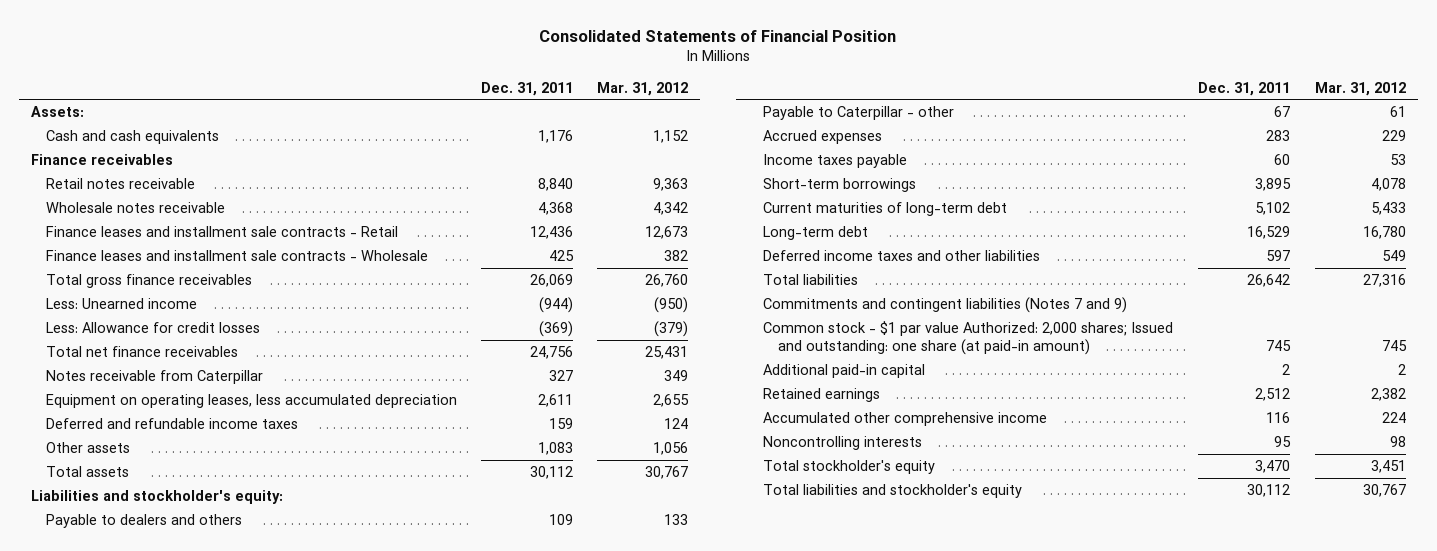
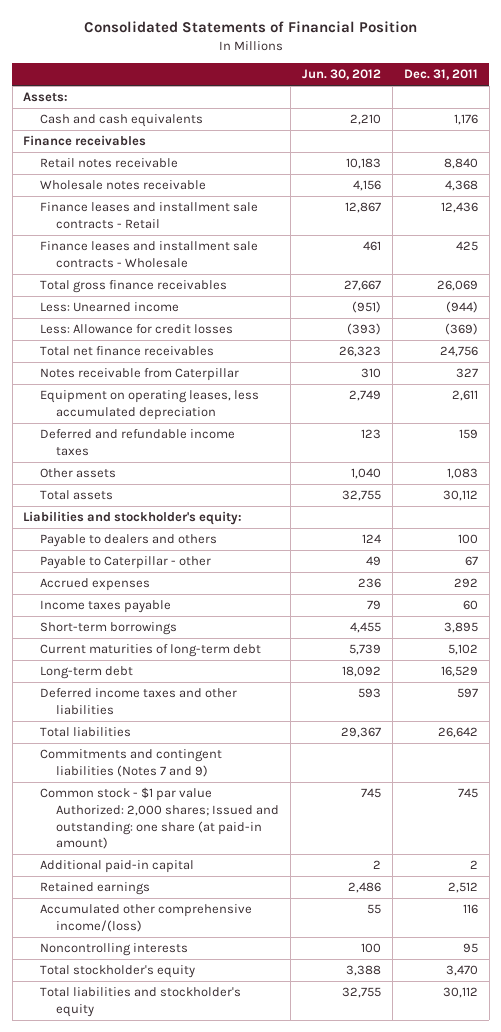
[597,81,689,96] Mar. 31, 2012 -> none
none -> [302,69,382,81] Jun. 30, 2012
[549,513,574,525] 109 -> [457,534,478,545] 100
[1266,129,1291,141] 283 -> [453,578,478,589] 292
[763,411,1048,426] Accumulated other comprehensive income -> [39,904,252,932] Accumulated other comprehensive income/(loss)

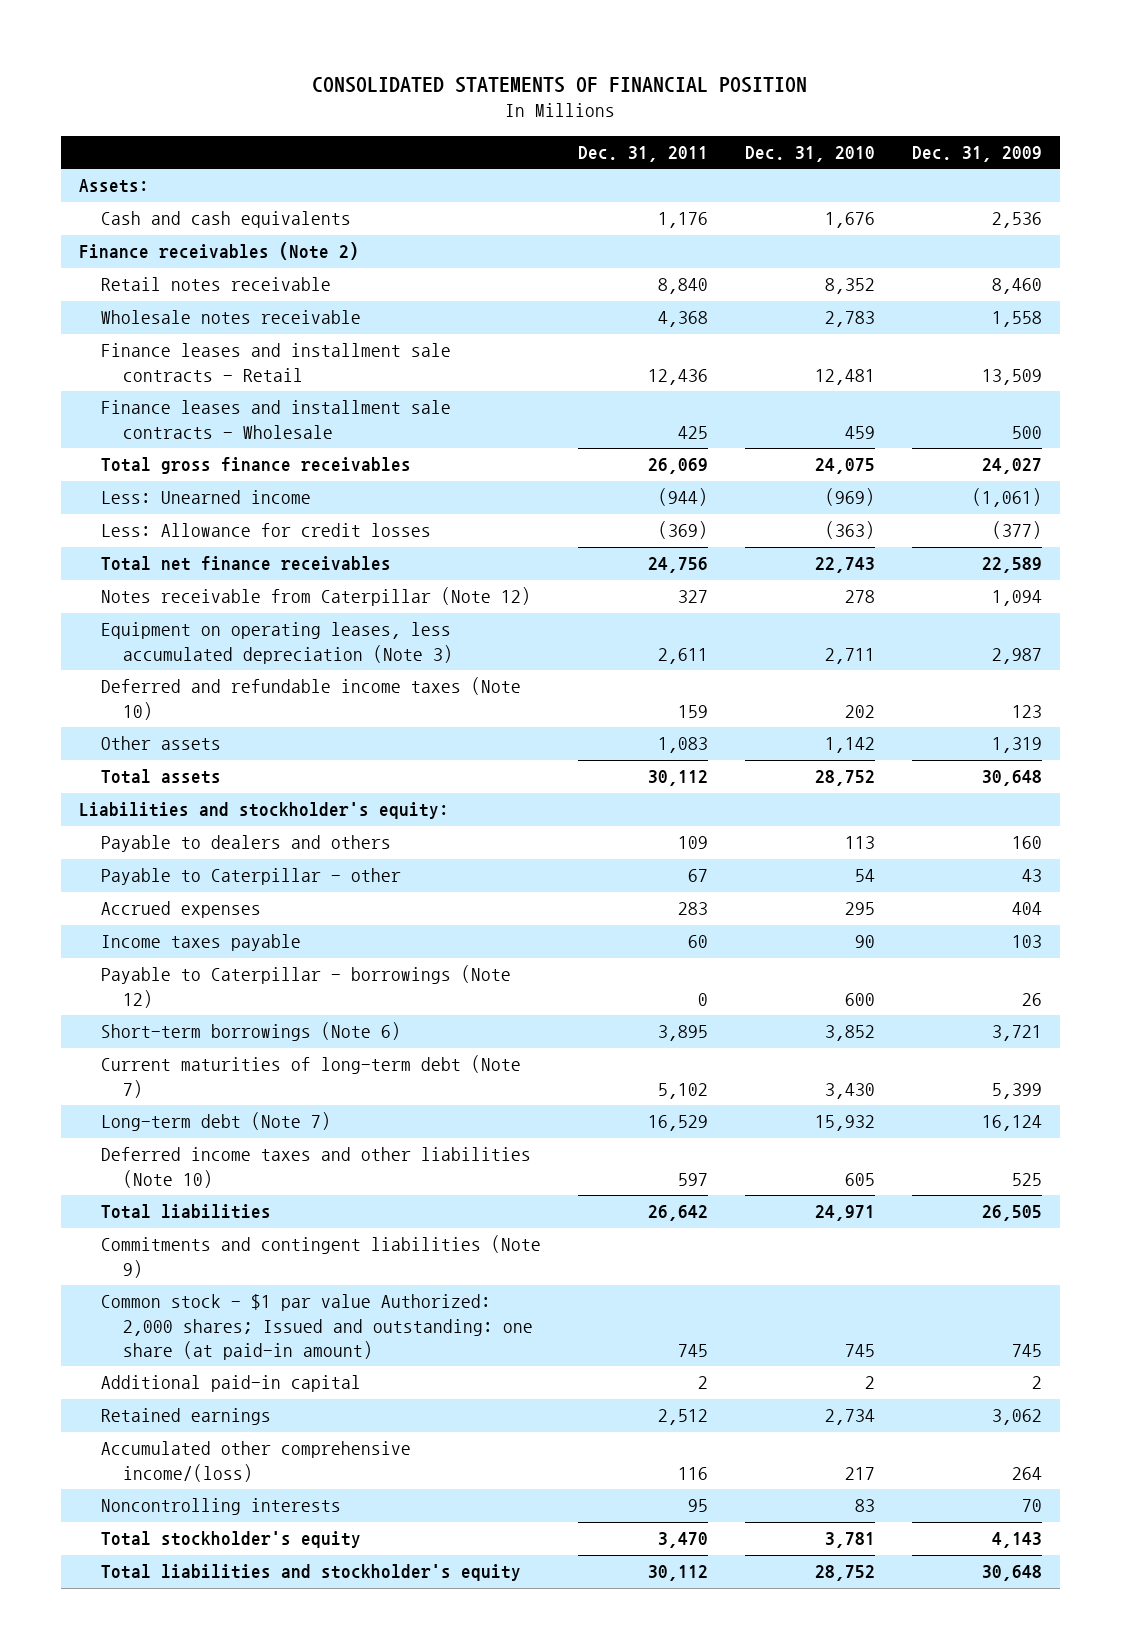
[83,21,417,34] Consolidated Statements of Financial Position -> [312,76,808,93] CONSOLIDATED STATEMENTS OF FINANCIAL POSITION
[302,69,382,81] Jun. 30, 2012 -> none
none -> [744,146,875,163] Dec. 31, 2010
none -> [911,146,1042,163] Dec. 31, 2009
[23,135,147,147] Finance receivables -> [79,242,360,261] Finance receivables (Note 2)
[39,368,239,382] Notes receivable from Caterpillar -> [101,587,532,607] Notes receivable from Caterpillar (Note 12)
[39,390,259,420] Equipment on operating leases, less accumulated depreciation -> [101,622,454,664] Equipment on operating leases, less accumulated depreciation (Note 3)
[39,429,235,456] Deferred and refundable income taxes -> [101,677,522,720] Deferred and refundable income taxes (Note 10)
[457,534,478,545] 100 -> [678,836,709,850] 109
[453,578,478,589] 292 -> [678,902,709,916] 283
none -> [101,965,512,1008] Payable to Caterpillar - borrowings (Note 12)
[39,622,177,636] Short-term borrowings -> [101,1022,402,1042] Short-term borrowings (Note 6)
[39,644,261,658] Current maturities of long-term debt -> [101,1055,522,1098] Current maturities of long-term debt (Note 7)
[39,666,133,680] Long-term debt -> [101,1112,332,1132] Long-term debt (Note 7)
[39,688,237,715] Deferred income taxes and other liabilities -> [101,1147,532,1188] Deferred income taxes and other liabilities (Note 10)
[39,749,222,777] Commitments and contingent liabilities (Notes 7 and 9) -> [101,1235,542,1278] Commitments and contingent liabilities (Note 9)

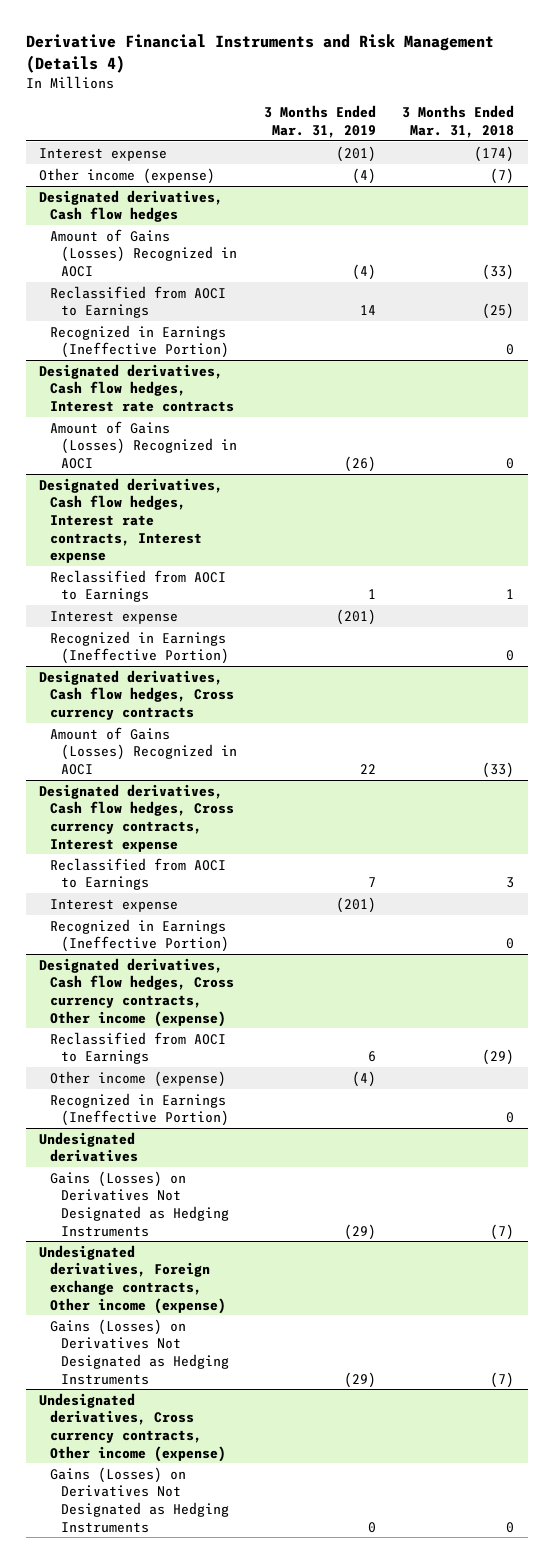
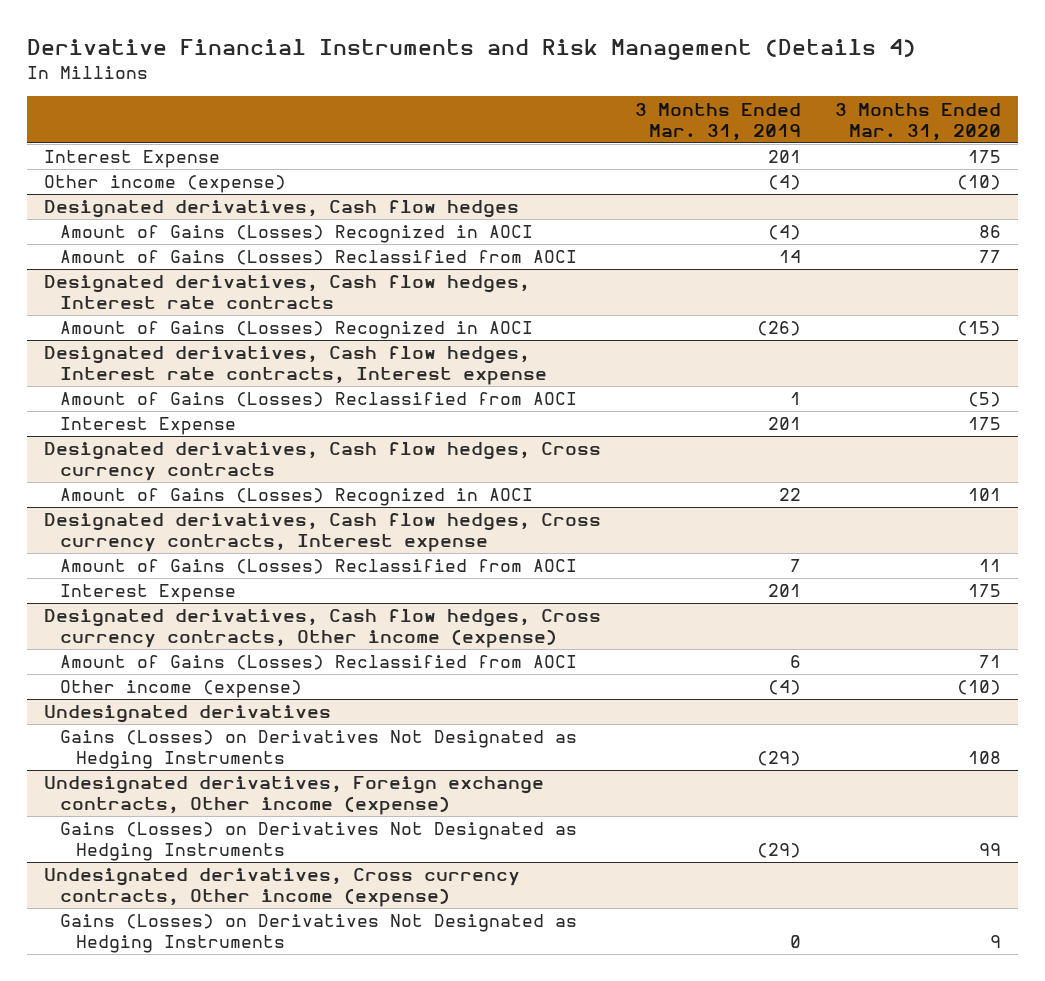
[402,105,515,138] 3 Months Ended Mar. 31, 2018 -> none
none -> [834,102,1001,141] 3 Months Ended Mar. 31, 2020
[39,147,168,161] Interest expense -> [44,150,221,169] Interest Expense
[335,145,376,162] (201) -> [768,150,802,164] 201
[50,324,230,359] Recognized in Earnings (Ineffective Portion) -> none
[50,285,227,319] Reclassified from AOCI to Earnings -> [60,250,578,266] Amount of Gains (Losses) Reclassified from AOCI
[50,630,230,665] Recognized in Earnings (Ineffective Portion) -> none
[50,569,227,603] Reclassified from AOCI to Earnings -> [60,392,578,408] Amount of Gains (Losses) Reclassified from AOCI
[50,610,179,624] Interest expense -> [60,417,237,436] Interest Expense
[335,608,376,625] (201) -> [768,417,802,431] 201
[50,918,230,953] Recognized in Earnings (Ineffective Portion) -> none
[50,857,227,891] Reclassified from AOCI to Earnings -> [60,559,578,575] Amount of Gains (Losses) Reclassified from AOCI
[50,898,179,912] Interest expense -> [60,584,237,603] Interest Expense
[335,896,376,913] (201) -> [768,584,802,598] 201
[50,1031,227,1065] Reclassified from AOCI to Earnings -> [60,655,578,671] Amount of Gains (Losses) Reclassified from AOCI
[50,1092,230,1127] Recognized in Earnings (Ineffective Portion) -> none

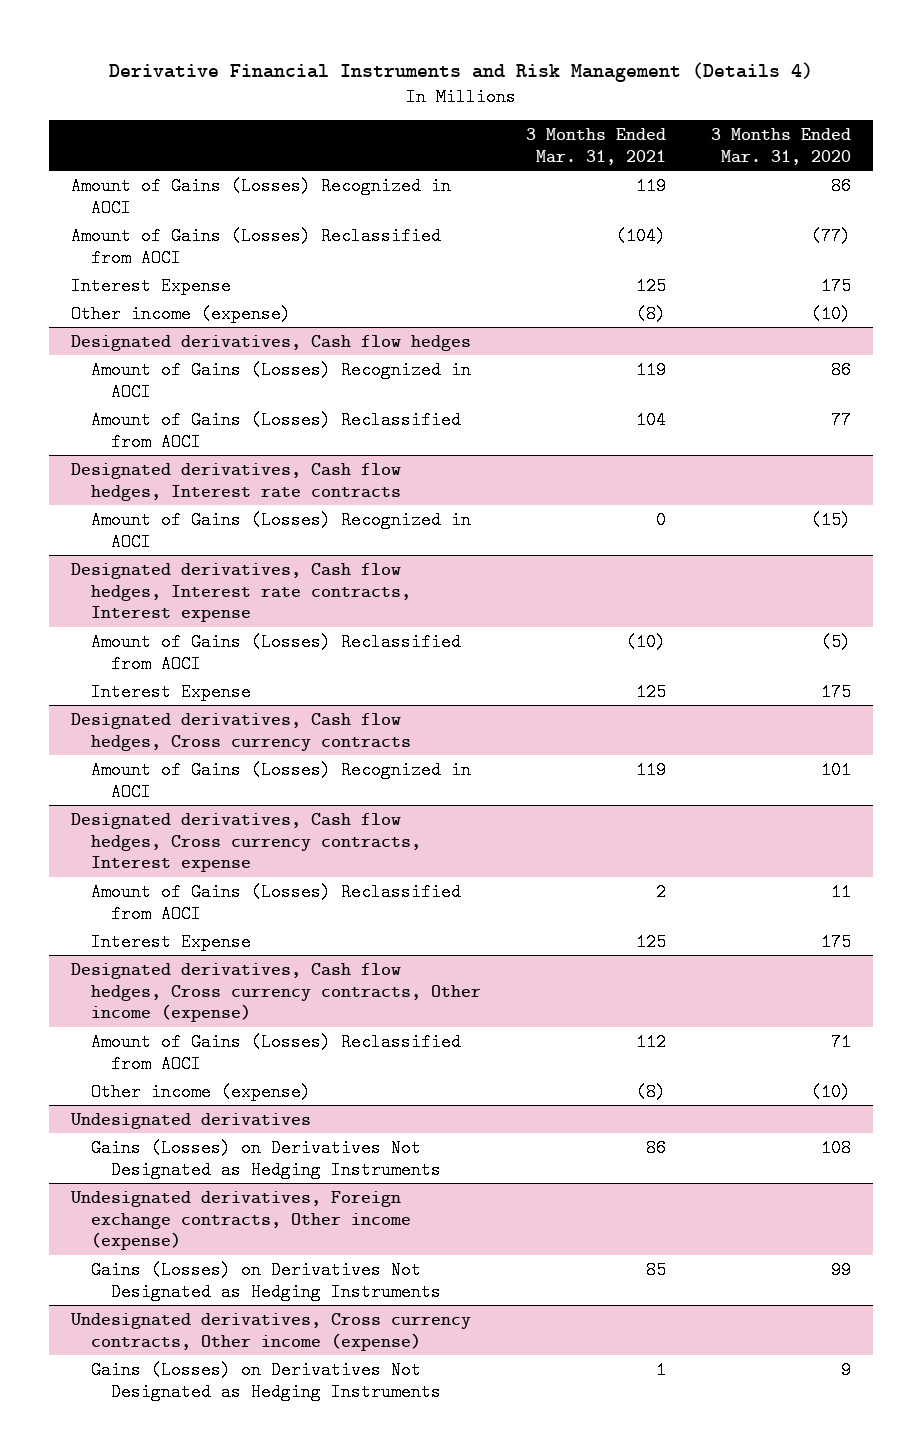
[635,102,802,141] 3 Months Ended Mar. 31, 2019 -> none
none -> [526,128,667,165] 3 Months Ended Mar. 31, 2021
none -> [71,176,452,217] Amount of Gains (Losses) Recognized in AOCI
none -> [71,226,442,267] Amount of Gains (Losses) Reclassified from AOCI

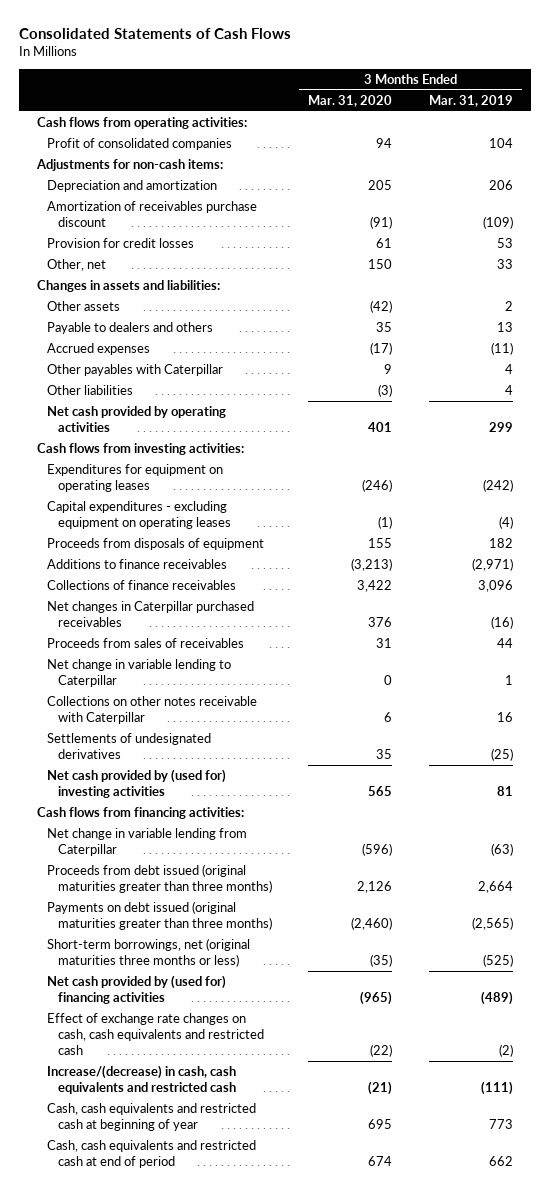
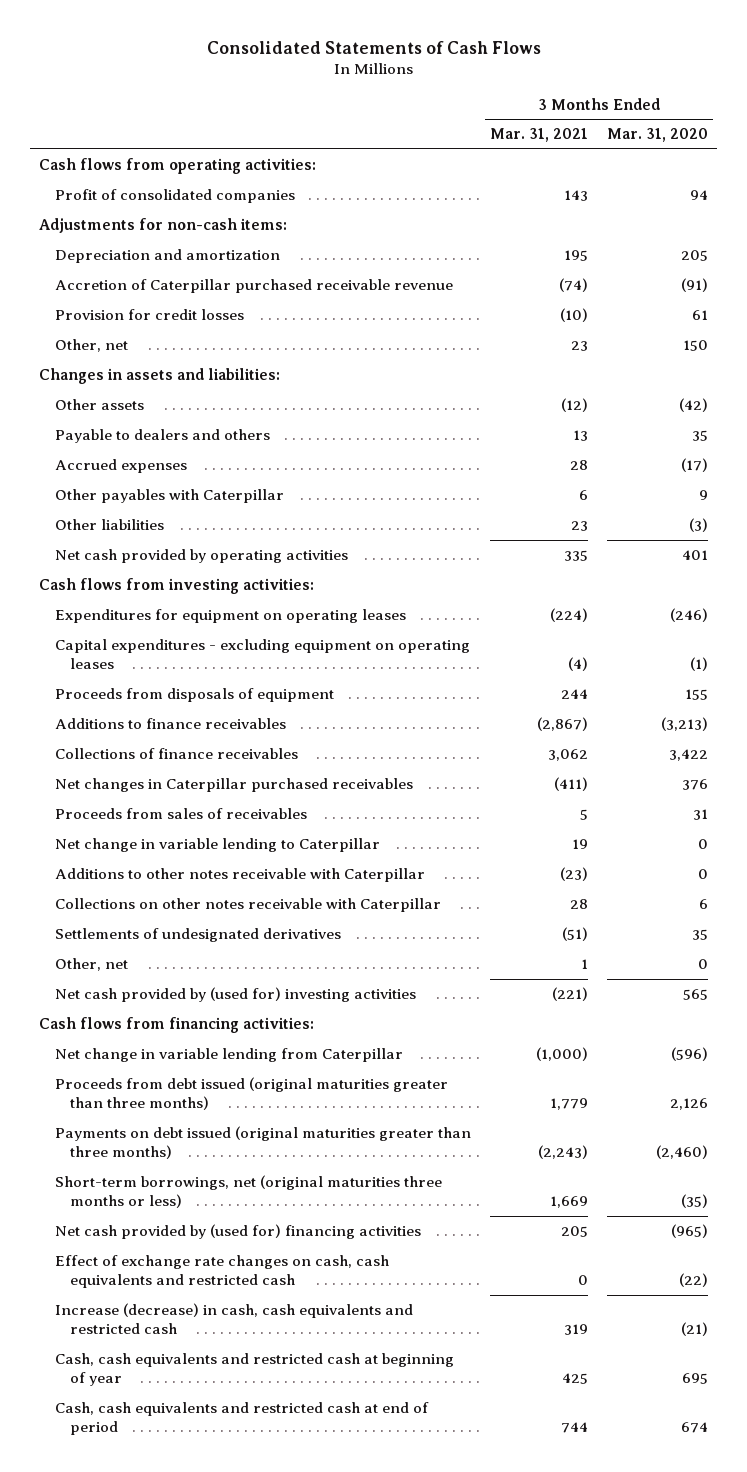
[428,95,513,108] Mar. 31, 2019 -> none
none -> [489,128,588,143] Mar. 31, 2021
[47,201,258,228] Amortization of receivables purchase discount -> none
none -> [54,279,453,294] Accretion of Caterpillar purchased receivable revenue
none -> [54,868,425,883] Additions to other notes receivable with Caterpillar
none -> [54,958,128,972] Other, net
[47,1065,237,1095] Increase/(decrease) in cash, cash equivalents and restricted cash -> [54,1303,413,1335] Increase (decrease) in cash, cash equivalents and restricted cash

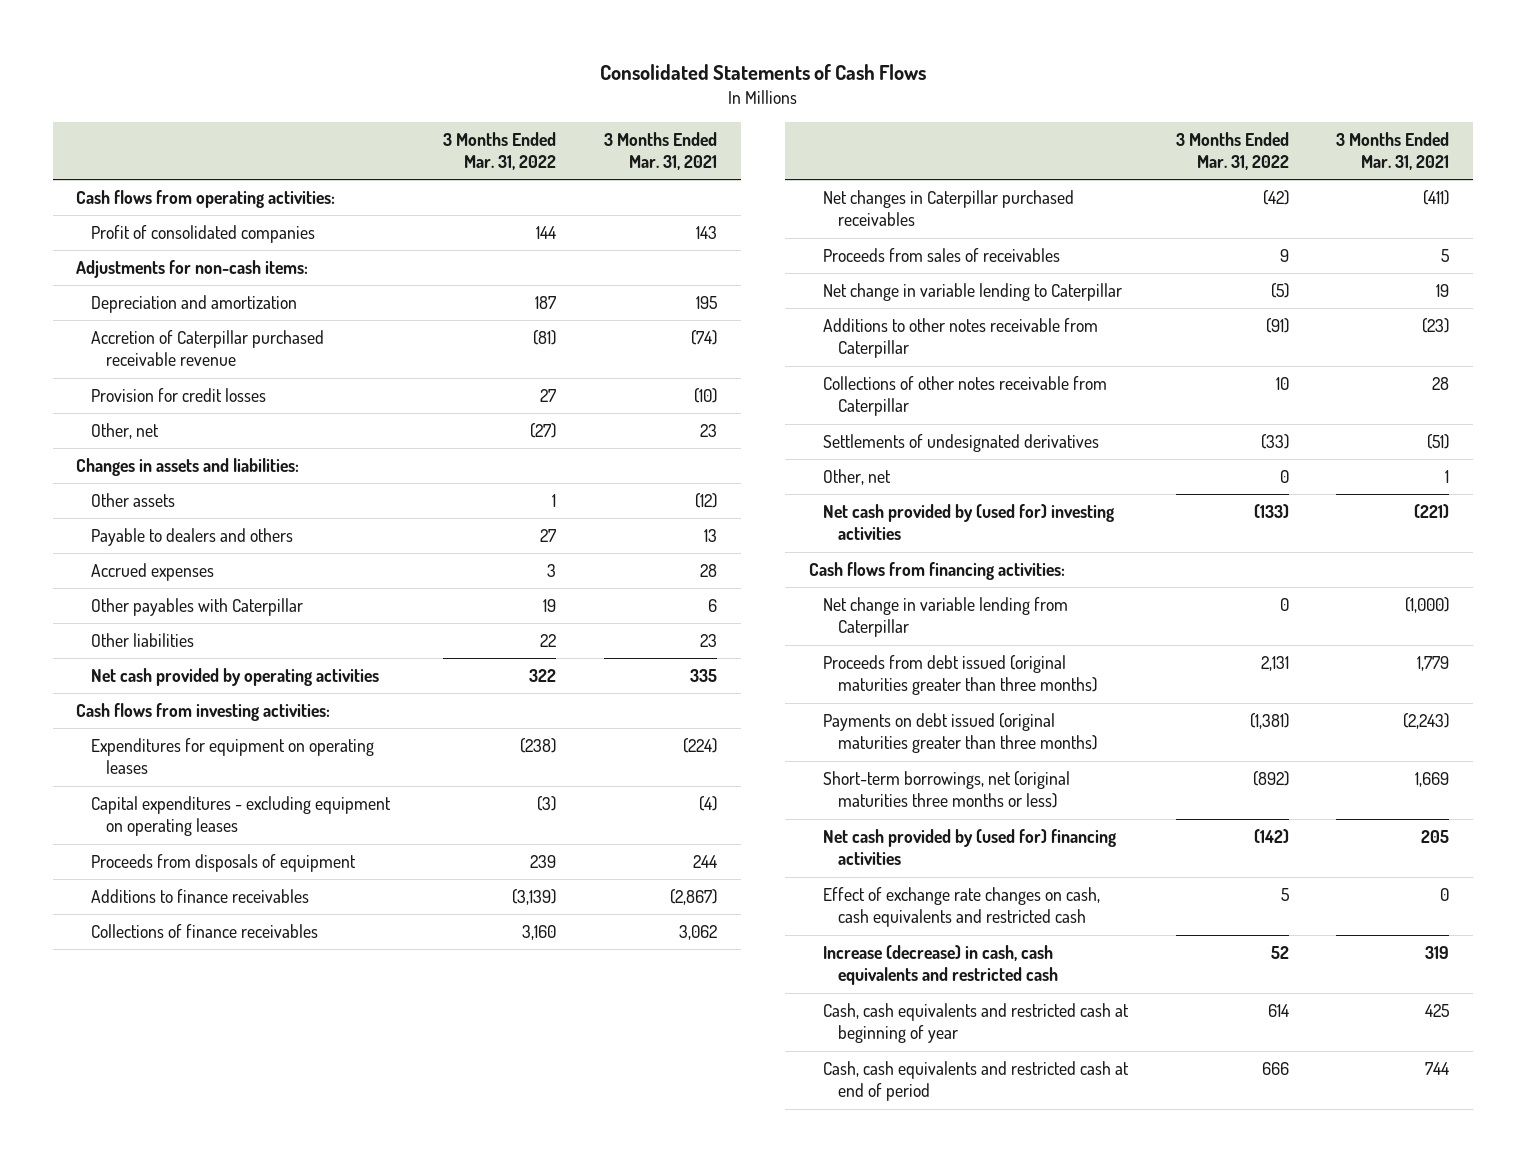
[606,128,708,143] Mar. 31, 2020 -> none
none -> [443,131,557,171] 3 Months Ended Mar. 31, 2022
[54,868,425,883] Additions to other notes receivable with Caterpillar -> [823,317,1099,359] Additions to other notes receivable from Caterpillar
[54,898,441,913] Collections on other notes receivable with Caterpillar -> [823,375,1108,417] Collections of other notes receivable from Caterpillar

